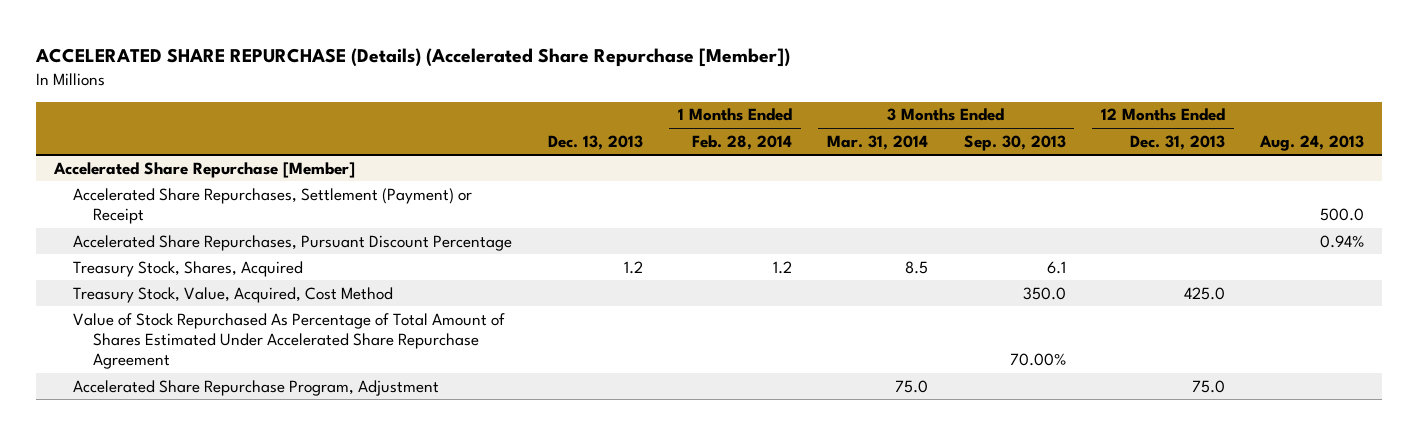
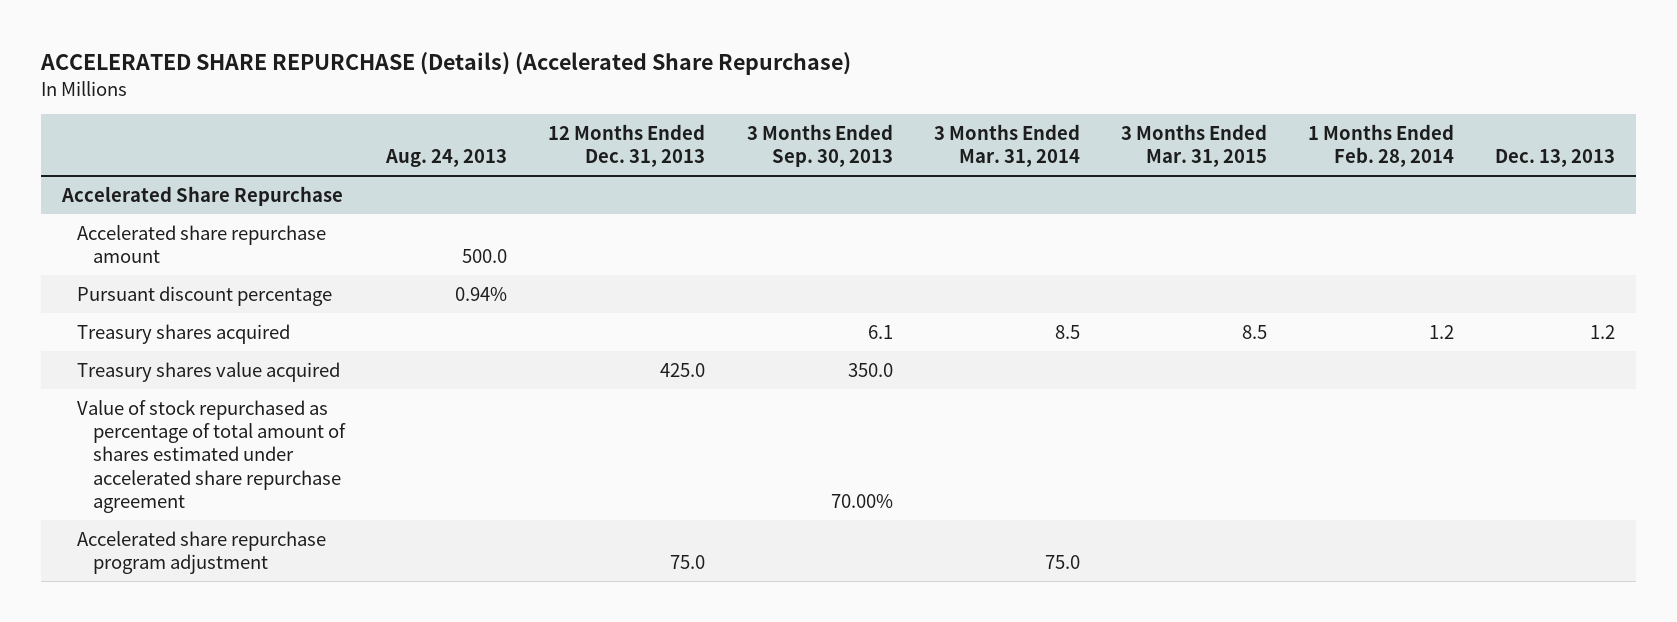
[35,48,791,68] ACCELERATED SHARE REPURCHASE (Details) (Accelerated Share Repurchase [Member]) -> [40,52,852,76] ACCELERATED SHARE REPURCHASE (Details) (Accelerated Share Repurchase)
none -> [1120,123,1267,168] 3 Months Ended Mar. 31, 2015
[52,161,355,178] Accelerated Share Repurchase [Member] -> [60,185,343,206] Accelerated Share Repurchase
[73,187,473,224] Accelerated Share Repurchases, Settlement (Payment) or Receipt -> [77,224,327,264] Accelerated share repurchase amount
[73,234,513,251] Accelerated Share Repurchases, Pursuant Discount Percentage -> [77,285,333,306] Pursuant discount percentage
[73,260,304,277] Treasury Stock, Shares, Acquired -> [77,323,291,344] Treasury shares acquired
[73,286,394,303] Treasury Stock, Value, Acquired, Cost Method -> [77,361,341,382] Treasury shares value acquired
[73,312,506,370] Value of Stock Repurchased As Percentage of Total Amount of Shares Estimated Under Accelerated Share Repurchase Agreement -> [77,399,346,514] Value of stock repurchased as percentage of total amount of shares estimated under accelerated share repurchase agreement
[73,379,440,396] Accelerated Share Repurchase Program, Adjustment -> [77,530,327,575] Accelerated share repurchase program adjustment

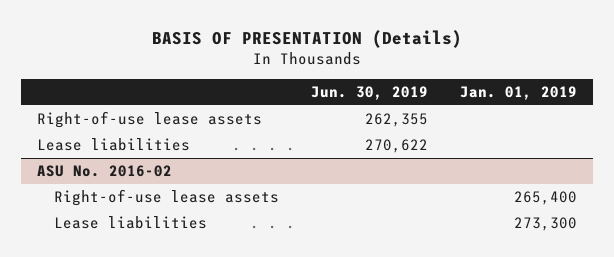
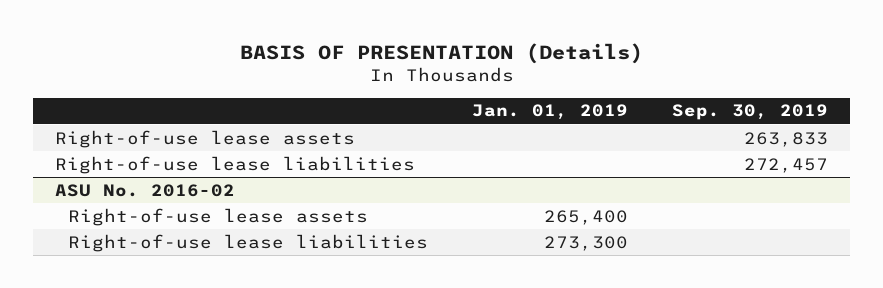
[310,86,428,101] Jun. 30, 2019 -> none
none -> [672,104,829,121] Sep. 30, 2019
[36,138,190,152] Lease liabilities -> [55,155,416,174] Right-of-use lease liabilities
[53,216,207,230] Lease liabilities -> [68,233,429,252] Right-of-use lease liabilities

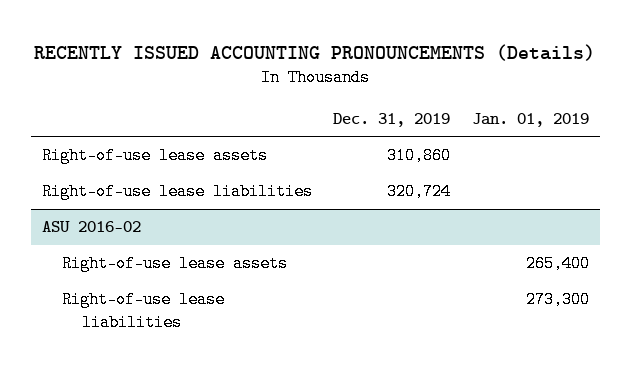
[239,42,643,64] BASIS OF PRESENTATION (Details) -> [34,43,596,61] RECENTLY ISSUED ACCOUNTING PRONOUNCEMENTS (Details)
[672,104,829,121] Sep. 30, 2019 -> none
none -> [333,112,451,127] Dec. 31, 2019
[55,183,236,197] ASU No. 2016-02 -> [41,221,141,233] ASU 2016-02

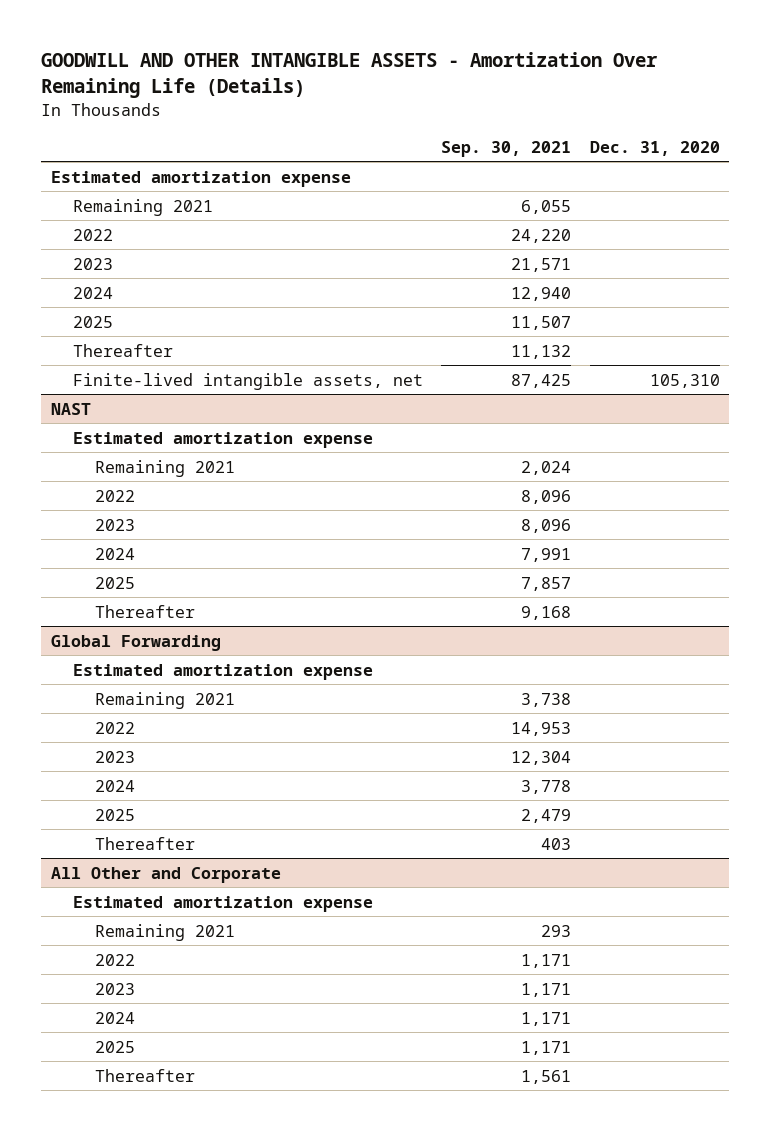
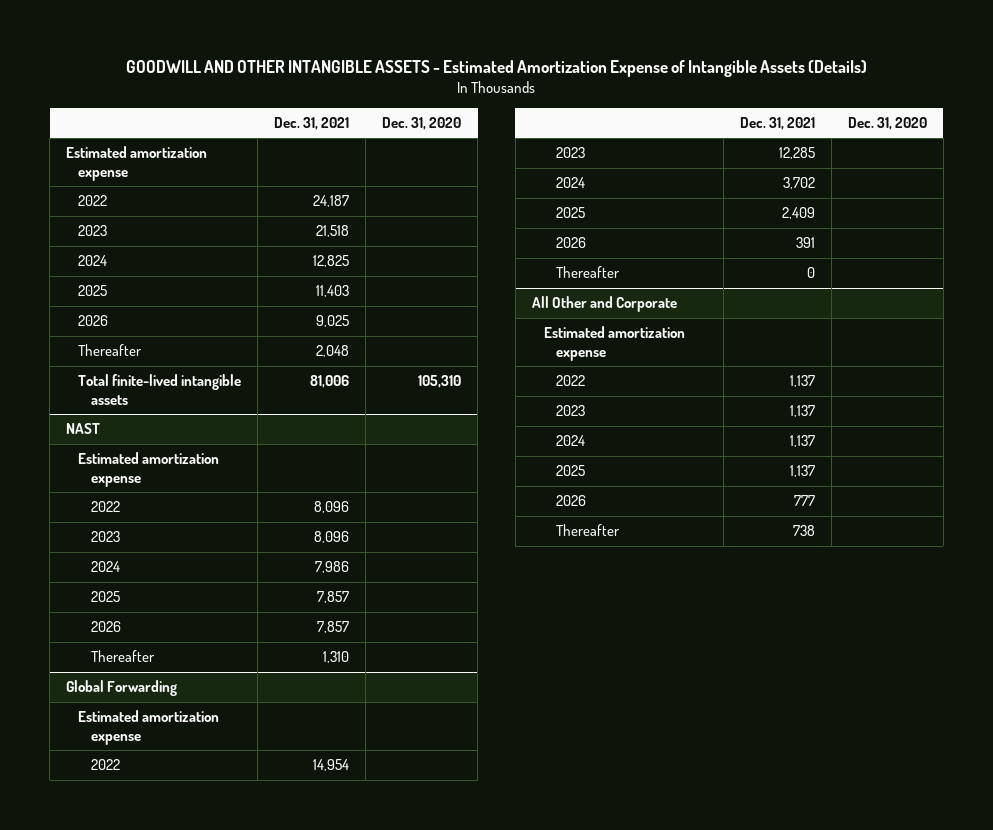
[41,52,659,99] GOODWILL AND OTHER INTANGIBLE ASSETS - Amortization Over Remaining Life (Details) -> [126,59,868,77] GOODWILL AND OTHER INTANGIBLE ASSETS - Estimated Amortization Expense of Intangible Assets (Details)
[441,140,572,157] Sep. 30, 2021 -> none
none -> [274,116,350,130] Dec. 31, 2021
[72,198,213,216] Remaining 2021 -> none
none -> [78,315,109,327] 2026
[72,372,423,390] Finite-lived intangible assets, net -> [78,374,242,405] Total finite-lived intangible assets
[94,459,235,477] Remaining 2021 -> none
none -> [90,621,121,633] 2026
[94,691,235,709] Remaining 2021 -> none
none -> [556,237,587,249] 2026
[94,923,235,941] Remaining 2021 -> none
none -> [556,495,587,507] 2026

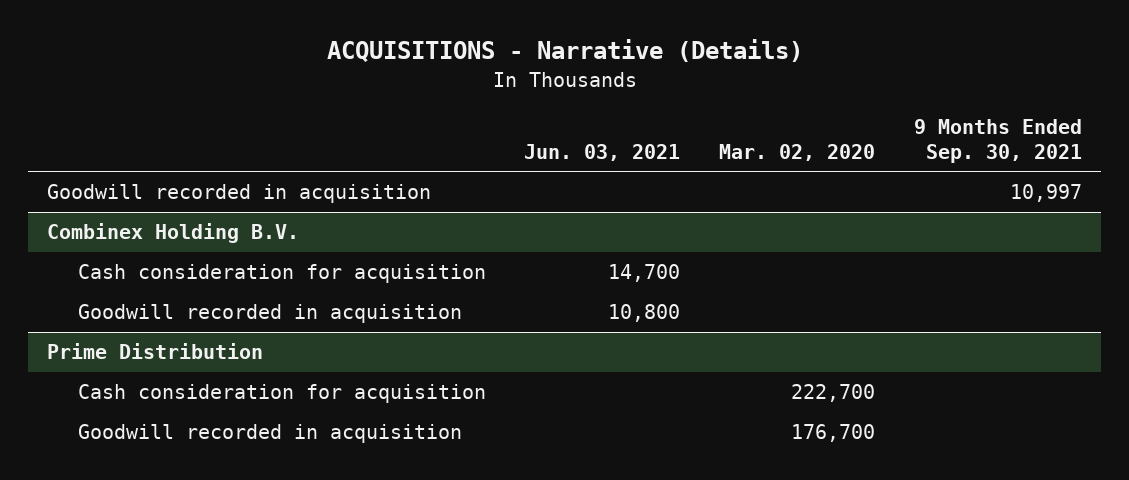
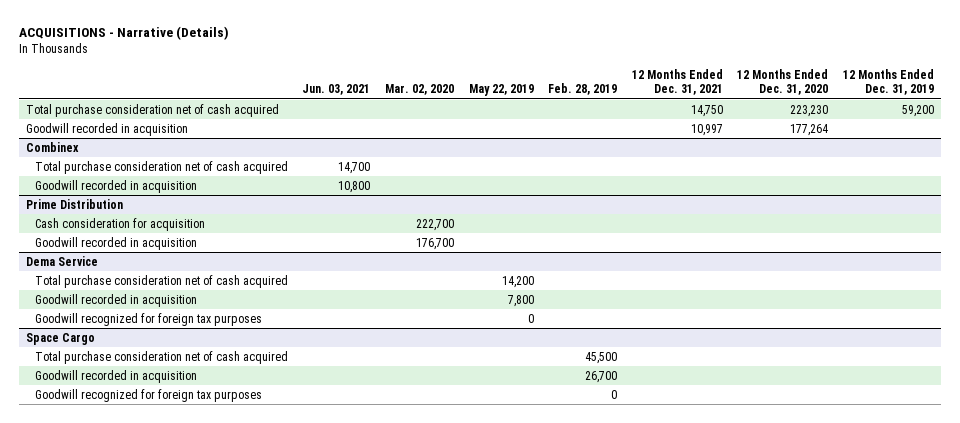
[913,119,1082,163] 9 Months Ended Sep. 30, 2021 -> none
none -> [468,84,534,97] May 22, 2019
none -> [548,83,618,96] Feb. 28, 2019
none -> [631,69,723,96] 12 Months Ended Dec. 31, 2021
none -> [737,69,829,96] 12 Months Ended Dec. 31, 2020
none -> [842,69,934,96] 12 Months Ended Dec. 31, 2019
none -> [25,103,279,117] Total purchase consideration net of cash acquired
[47,223,300,244] Combinex Holding B.V. -> [25,141,79,152] Combinex
[77,264,486,284] Cash consideration for acquisition -> [34,160,288,174] Total purchase consideration net of cash acquired
none -> [25,255,98,266] Dema Service
none -> [34,274,288,288] Total purchase consideration net of cash acquired
none -> [34,293,197,307] Goodwill recorded in acquisition
none -> [34,312,262,326] Goodwill recognized for foreign tax purposes
none -> [25,332,95,345] Space Cargo
none -> [34,350,288,364] Total purchase consideration net of cash acquired
none -> [34,369,197,383] Goodwill recorded in acquisition
none -> [34,388,262,402] Goodwill recognized for foreign tax purposes

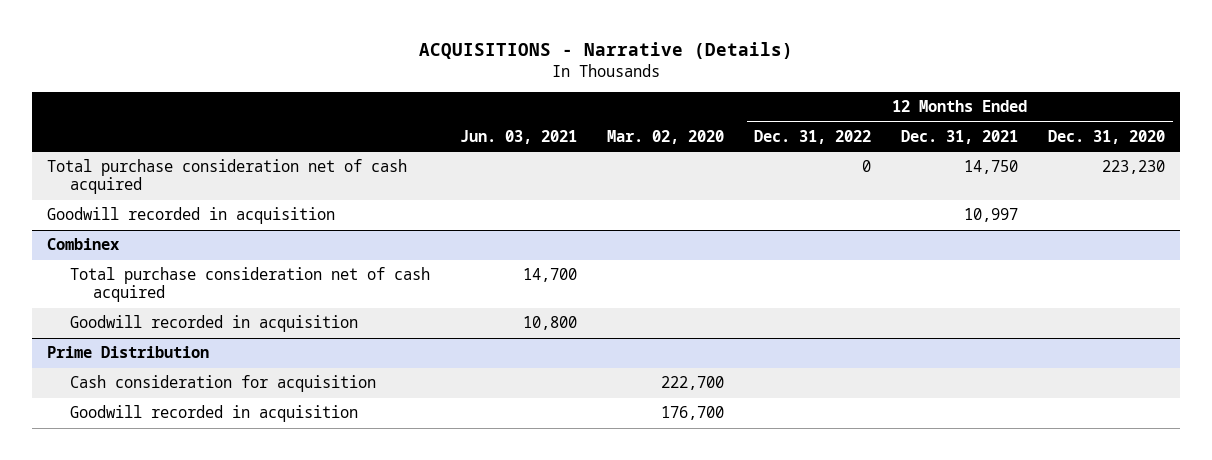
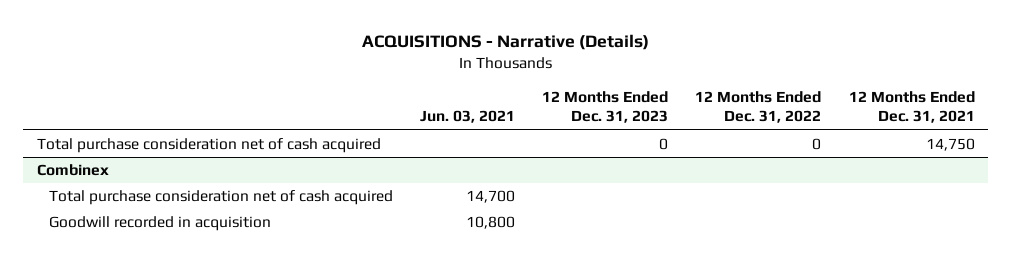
[607,129,725,144] Mar. 02, 2020 -> none
[1048,129,1166,144] Dec. 31, 2020 -> none
none -> [542,90,669,124] 12 Months Ended Dec. 31, 2023
[47,207,336,225] Goodwill recorded in acquisition -> none
[47,346,210,359] Prime Distribution -> none
[70,375,377,393] Cash consideration for acquisition -> none
[70,405,359,423] Goodwill recorded in acquisition -> none

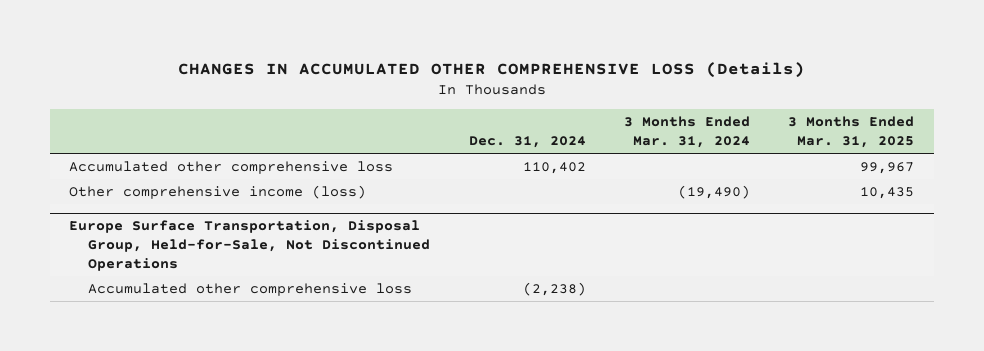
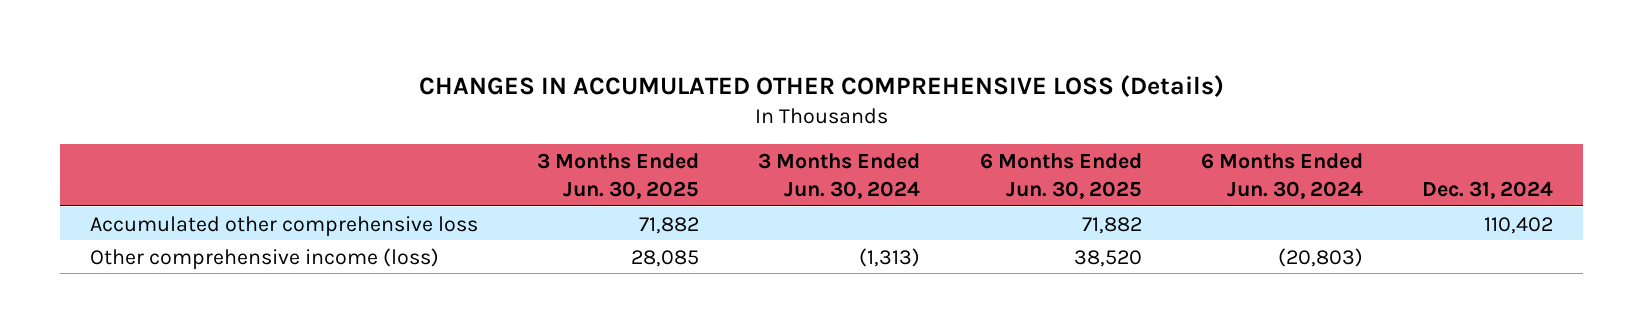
[624,116,751,149] 3 Months Ended Mar. 31, 2024 -> none
[788,116,915,149] 3 Months Ended Mar. 31, 2025 -> none
none -> [537,152,700,199] 3 Months Ended Jun. 30, 2025
none -> [758,152,921,199] 3 Months Ended Jun. 30, 2024
none -> [979,152,1142,199] 6 Months Ended Jun. 30, 2025
none -> [1201,152,1364,199] 6 Months Ended Jun. 30, 2024
[69,220,431,272] Europe Surface Transportation, Disposal Group, Held-for-Sale, Not Discontinued Operations -> none
[88,282,413,296] Accumulated other comprehensive loss -> none

